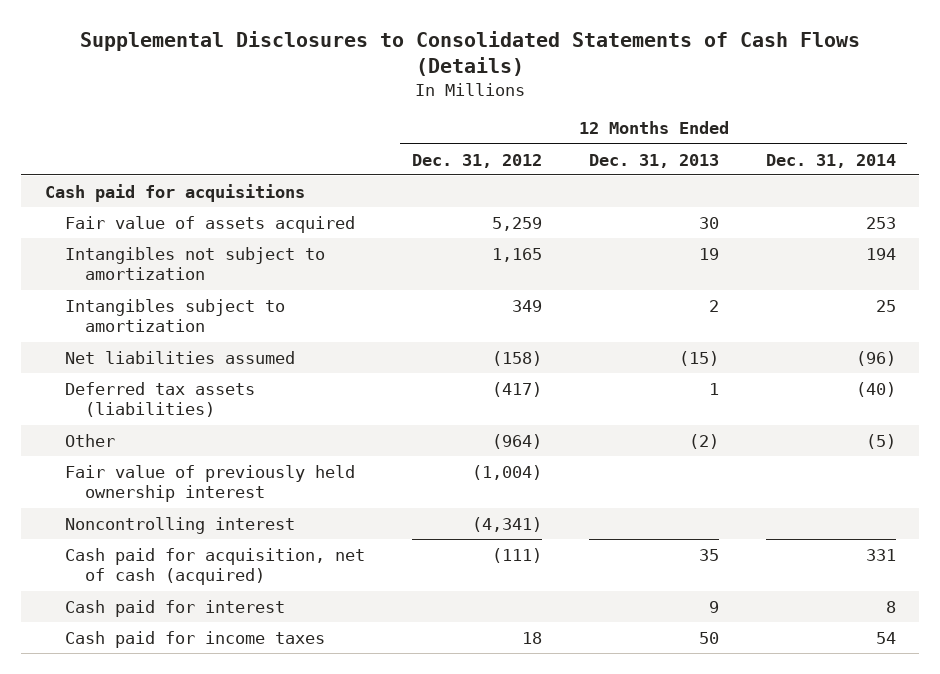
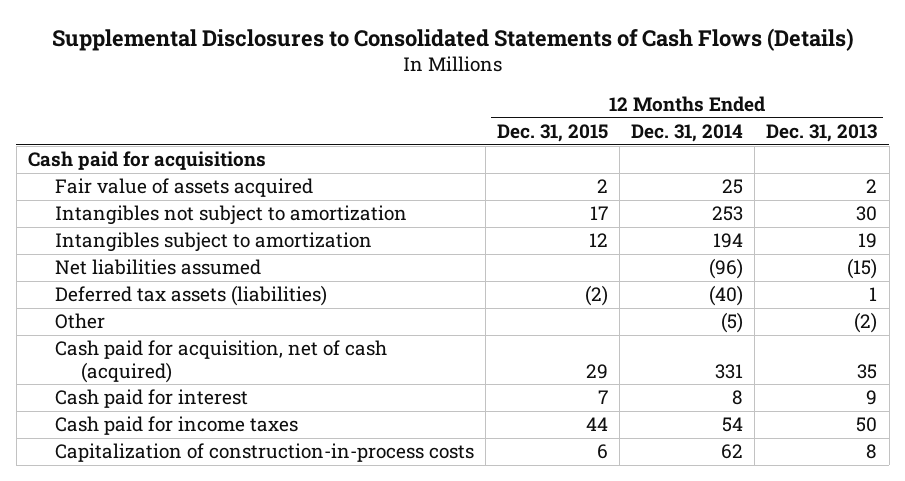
[411,153,542,168] Dec. 31, 2012 -> none
none -> [496,123,608,142] Dec. 31, 2015
[698,216,719,229] 30 -> [866,179,878,194] 2
[865,216,896,229] 253 -> [722,179,744,195] 25
[698,247,719,260] 19 -> [856,206,878,222] 30
[865,247,896,260] 194 -> [712,206,744,222] 253
[708,299,719,312] 2 -> [858,233,878,249] 19
[875,299,896,312] 25 -> [713,233,744,249] 194
[64,464,355,503] Fair value of previously held ownership interest -> none
[64,516,295,534] Noncontrolling interest -> none
none -> [54,443,474,463] Capitalization of construction-in-process costs

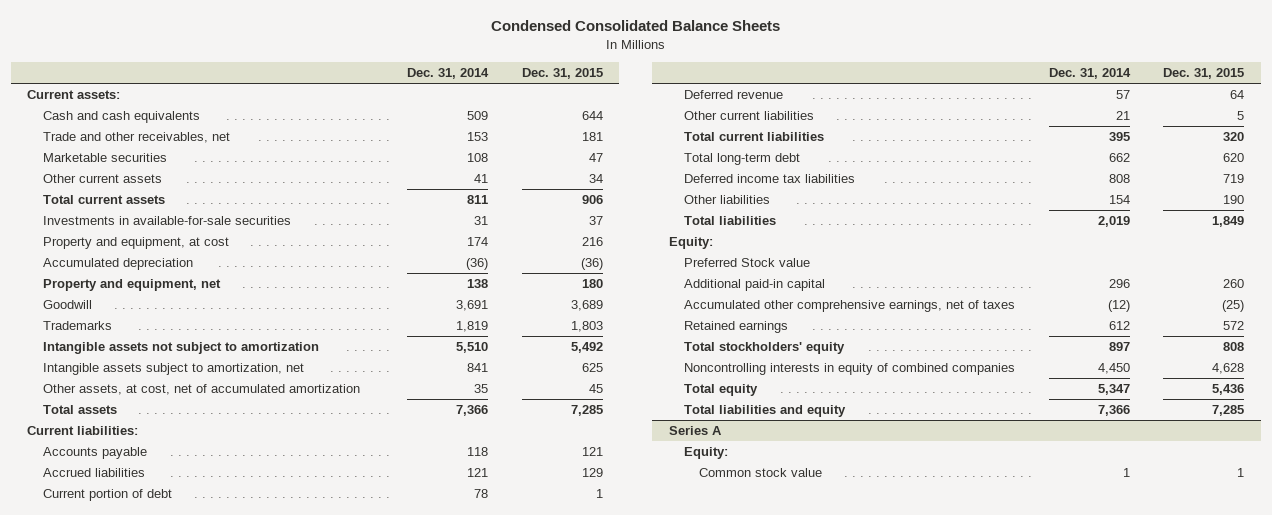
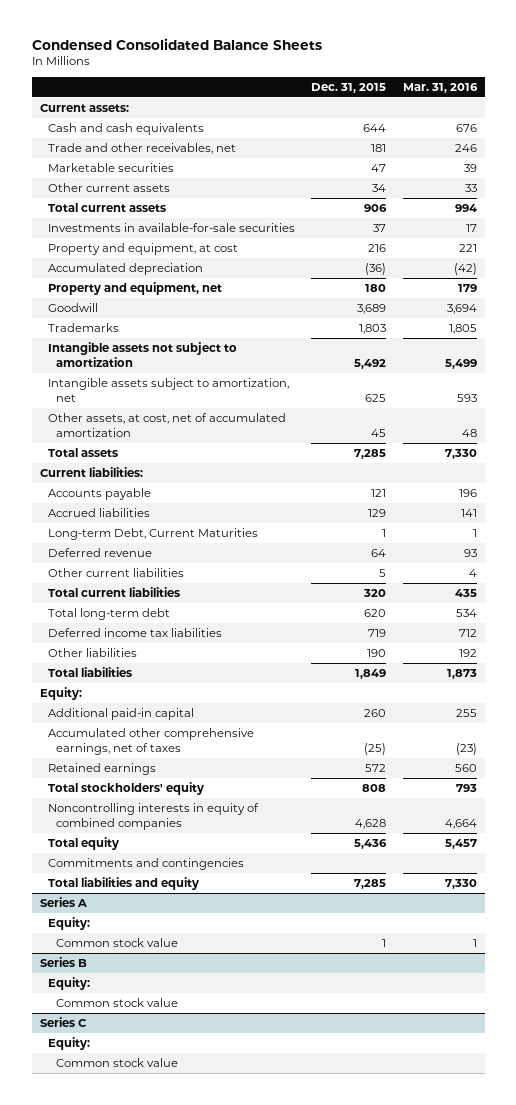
[407,67,490,79] Dec. 31, 2014 -> none
none -> [402,82,478,93] Mar. 31, 2016
[42,489,172,502] Current portion of debt -> none
none -> [48,527,259,540] Long-term Debt, Current Maturities
[684,258,811,268] Preferred Stock value -> none
none -> [48,857,245,870] Commitments and contingencies
none -> [39,956,87,967] Series B
none -> [48,976,91,990] Equity:
none -> [56,997,179,1007] Common stock value
none -> [39,1016,87,1027] Series C
none -> [48,1036,91,1050] Equity:
none -> [56,1057,179,1067] Common stock value

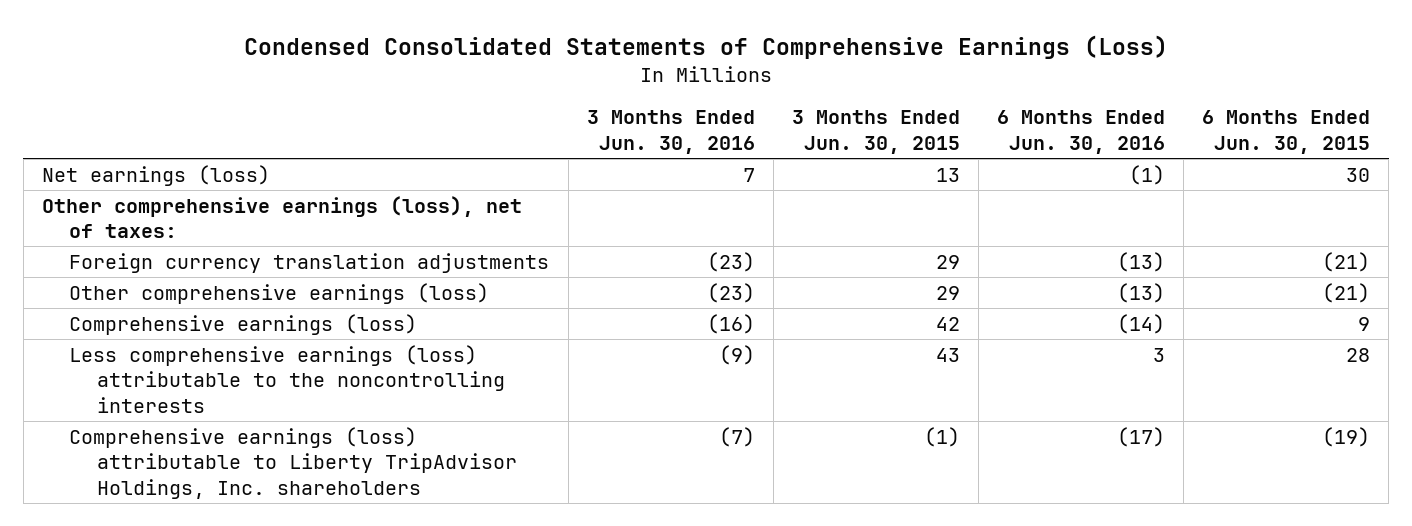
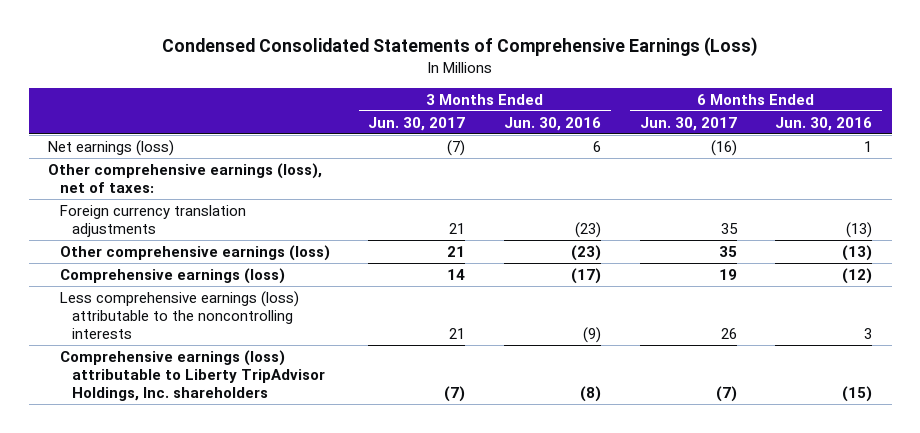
[791,110,960,155] 3 Months Ended Jun. 30, 2015 -> none
[1202,110,1371,155] 6 Months Ended Jun. 30, 2015 -> none
none -> [368,116,466,131] Jun. 30, 2017
none -> [639,116,737,131] Jun. 30, 2017
[742,167,755,182] 7 -> [593,140,602,152] 6
[1129,164,1166,185] (1) -> [864,140,873,152] 1
[706,313,755,334] (16) -> [571,267,602,284] (17)
[1117,313,1166,334] (14) -> [842,267,873,284] (12)
[718,426,755,447] (7) -> [580,386,602,403] (8)
[1117,426,1166,447] (17) -> [842,386,873,403] (15)

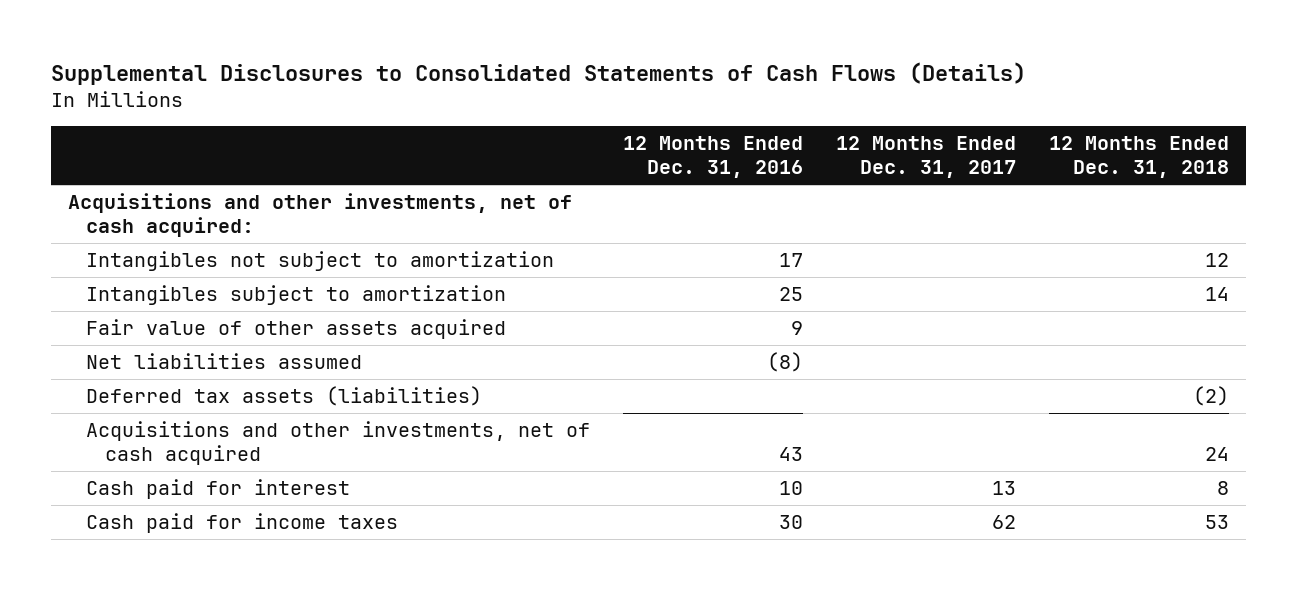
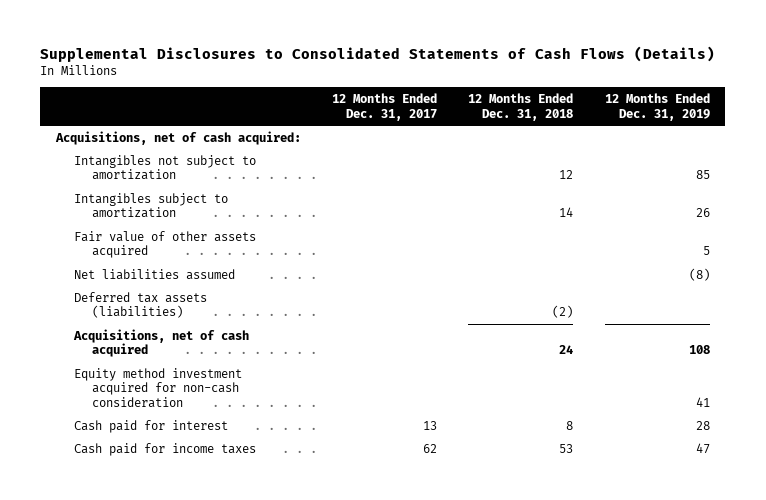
[623,136,804,179] 12 Months Ended Dec. 31, 2016 -> none
none -> [604,93,710,121] 12 Months Ended Dec. 31, 2019
[67,193,572,237] Acquisitions and other investments, net of cash acquired: -> [55,130,302,145] Acquisitions, net of cash acquired:
[86,421,591,465] Acquisitions and other investments, net of cash acquired -> [73,328,250,358] Acquisitions, net of cash acquired
none -> [74,367,243,409] Equity method investment acquired for non-cash consideration

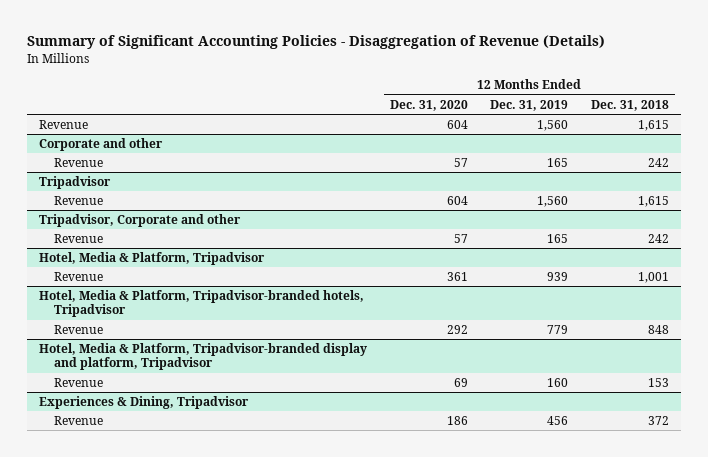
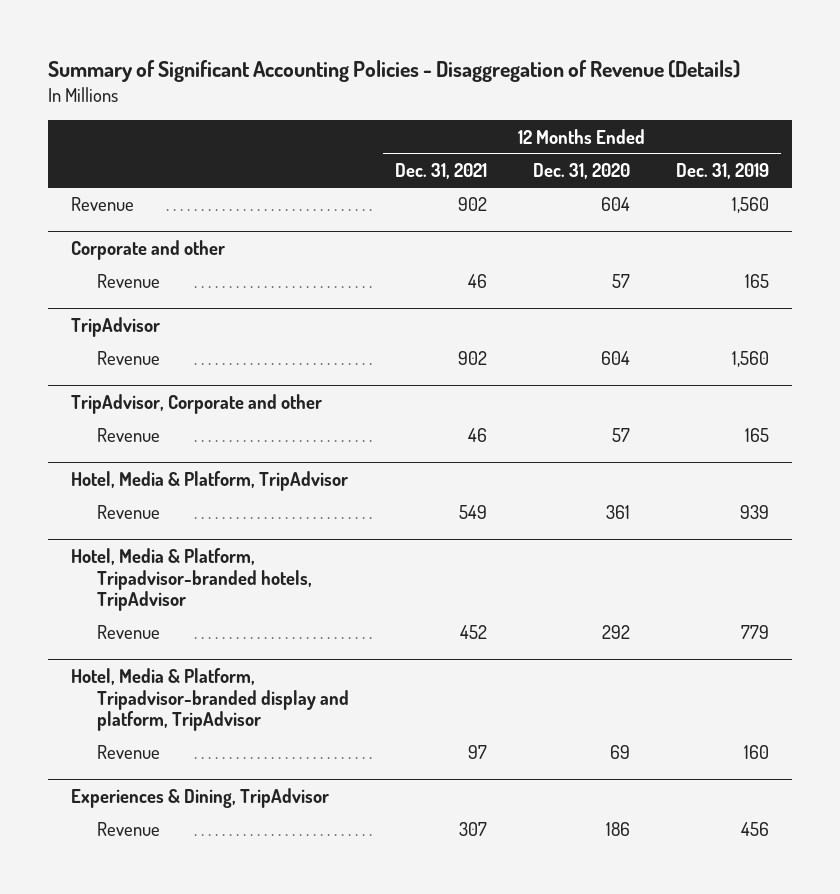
[591,99,670,111] Dec. 31, 2018 -> none
none -> [394,163,487,180] Dec. 31, 2021
[38,176,111,190] Tripadvisor -> [71,317,161,338] TripAdvisor
[38,214,241,228] Tripadvisor, Corporate and other -> [71,394,323,415] TripAdvisor, Corporate and other
[38,252,265,266] Hotel, Media & Platform, Tripadvisor -> [71,471,349,492] Hotel, Media & Platform, TripAdvisor
[38,290,364,318] Hotel, Media & Platform, Tripadvisor-branded hotels, Tripadvisor -> [71,548,312,612] Hotel, Media & Platform, Tripadvisor-branded hotels, TripAdvisor
[38,343,367,371] Hotel, Media & Platform, Tripadvisor-branded display and platform, Tripadvisor -> [71,668,349,732] Hotel, Media & Platform, Tripadvisor-branded display and platform, TripAdvisor
[38,396,249,410] Experiences & Dining, Tripadvisor -> [71,788,330,809] Experiences & Dining, TripAdvisor

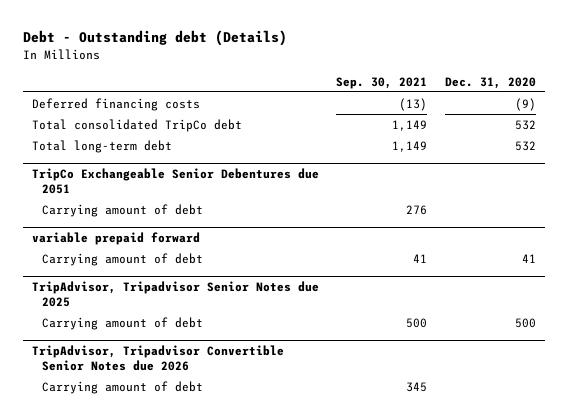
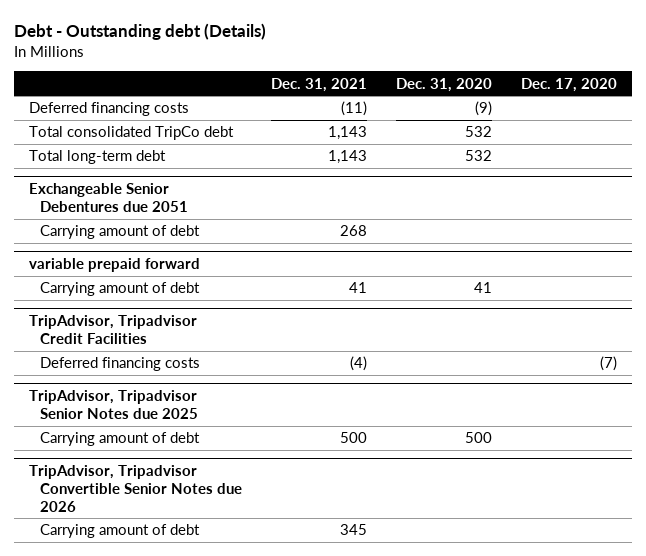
[336,76,428,89] Sep. 30, 2021 -> none
none -> [271,77,368,92] Dec. 31, 2021
none -> [521,77,618,92] Dec. 17, 2020
[31,168,319,194] TripCo Exchangeable Senior Debentures due 2051 -> [28,183,188,212] Exchangeable Senior Debentures due 2051
none -> [28,315,197,344] TripAdvisor, Tripadvisor Credit Facilities
none -> [39,357,200,372] Deferred financing costs

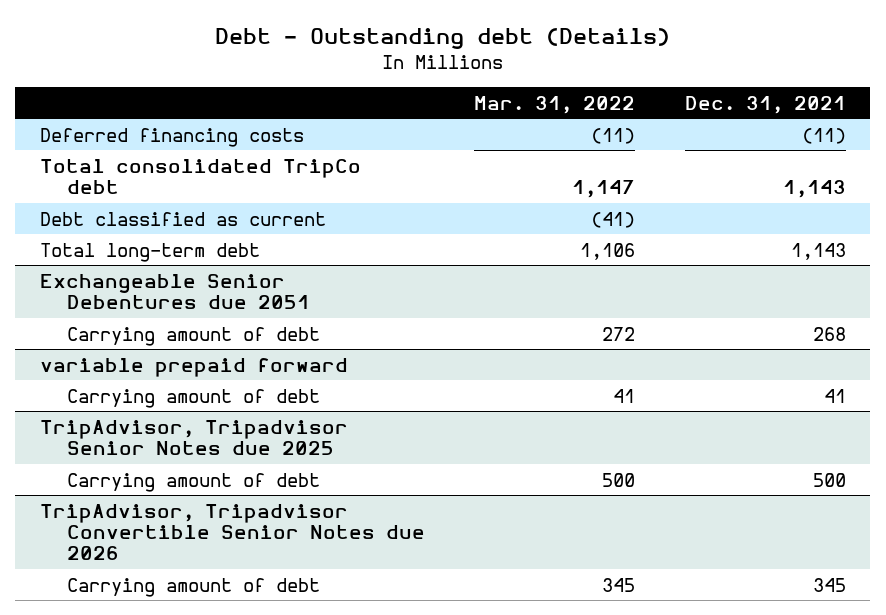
[396,77,493,92] Dec. 31, 2020 -> none
[521,77,618,92] Dec. 17, 2020 -> none
none -> [474,95,636,114] Mar. 31, 2022
none -> [40,211,327,226] Debt classified as current
[28,315,197,344] TripAdvisor, Tripadvisor Credit Facilities -> none
[39,357,200,372] Deferred financing costs -> none

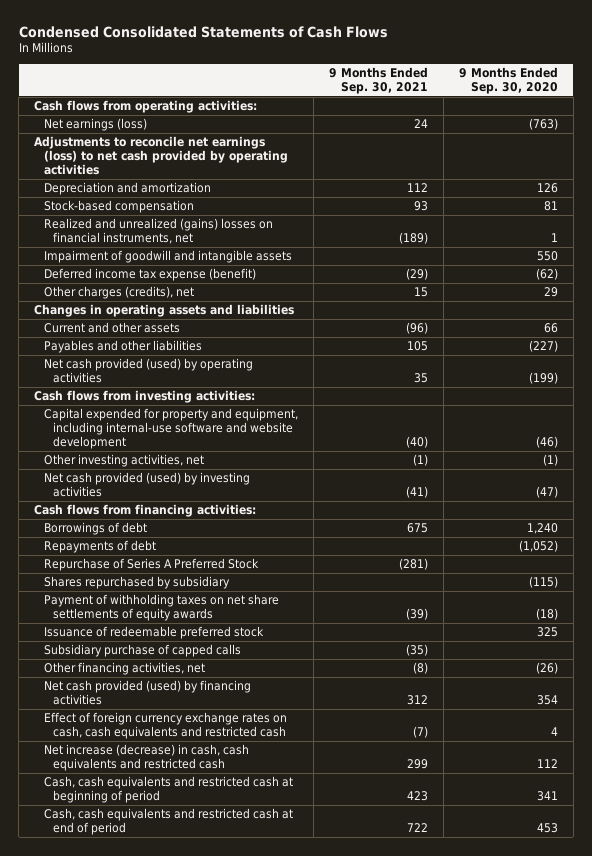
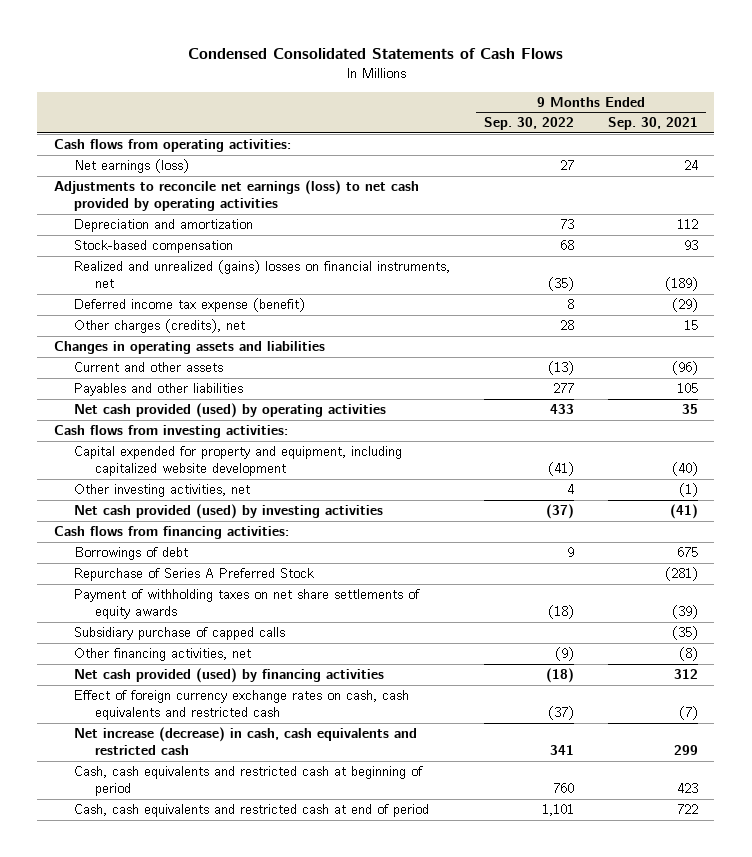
[458,67,558,95] 9 Months Ended Sep. 30, 2020 -> none
none -> [483,117,574,131] Sep. 30, 2022
[43,250,292,264] Impairment of goodwill and intangible assets -> none
[43,408,298,450] Capital expended for property and equipment, including internal-use software and website development -> [74,446,403,477] Capital expended for property and equipment, including capitalized website development
[43,540,156,554] Repayments of debt -> none
[43,576,230,590] Shares repurchased by subsidiary -> none
[43,626,264,640] Issuance of redeemable preferred stock -> none

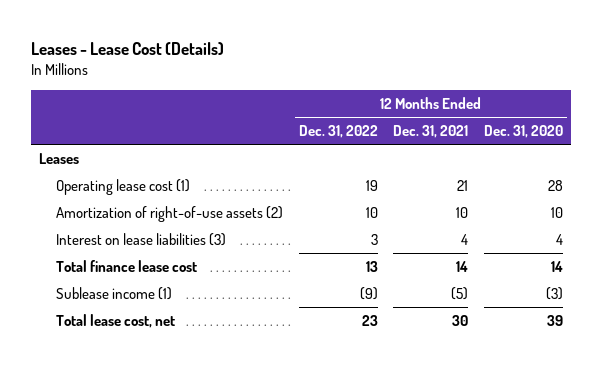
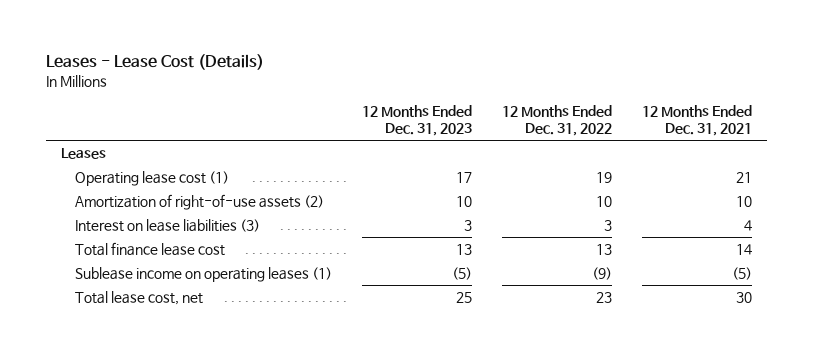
[483,125,563,139] Dec. 31, 2020 -> none
none -> [361,104,472,137] 12 Months Ended Dec. 31, 2023
[56,287,173,301] Sublease income (1) -> [74,266,332,282] Sublease income on operating leases (1)

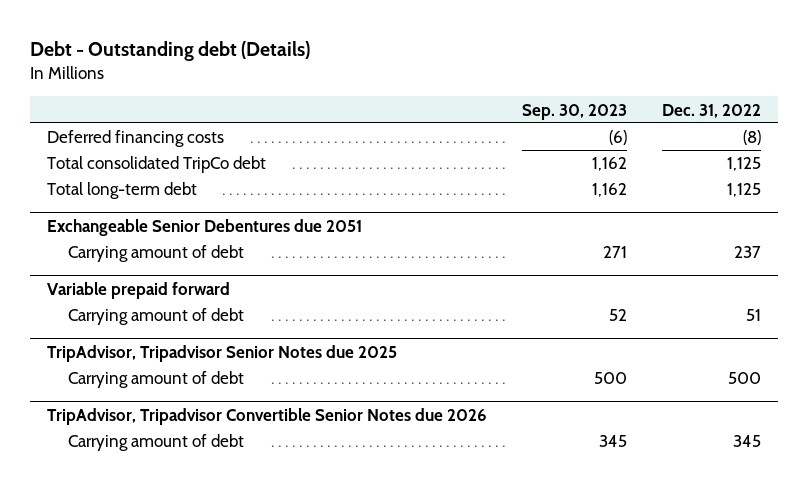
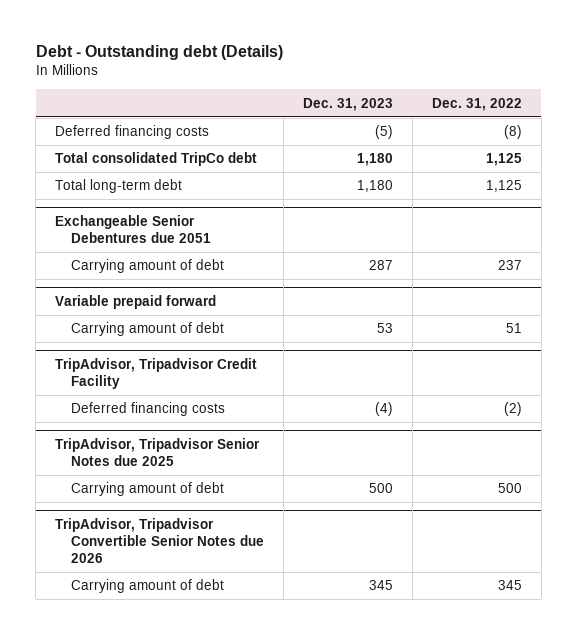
[522,103,628,120] Sep. 30, 2023 -> none
none -> [302,97,393,111] Dec. 31, 2023
none -> [55,357,258,390] TripAdvisor, Tripadvisor Credit Facility
none -> [71,402,226,417] Deferred financing costs

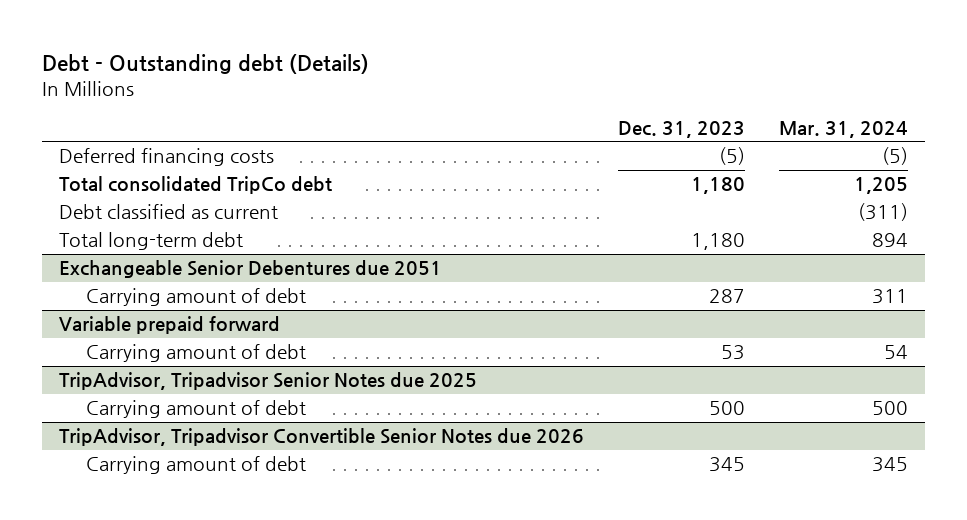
[431,97,522,111] Dec. 31, 2022 -> none
none -> [779,120,909,138] Mar. 31, 2024
none -> [59,204,279,220] Debt classified as current
[55,357,258,390] TripAdvisor, Tripadvisor Credit Facility -> none
[71,402,226,417] Deferred financing costs -> none

